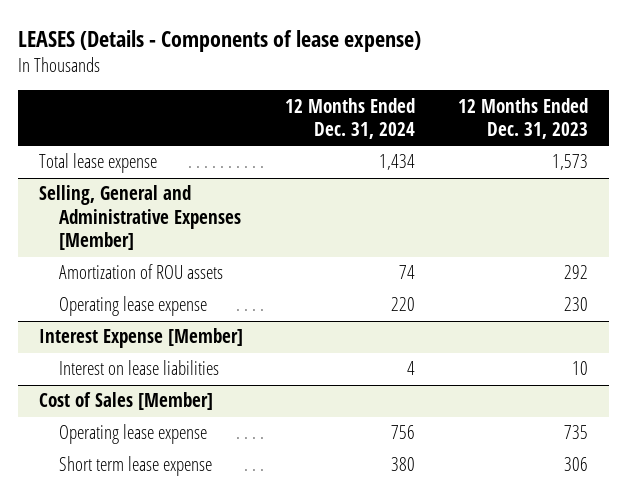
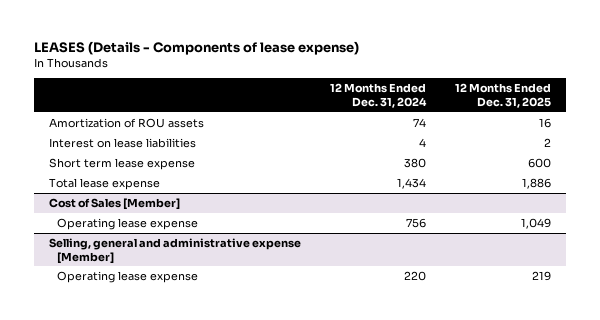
[457,97,588,140] 12 Months Ended Dec. 31, 2023 -> none
none -> [455,83,552,108] 12 Months Ended Dec. 31, 2025
[39,185,242,251] Selling, General and Administrative Expenses [Member] -> none
[59,296,208,317] Operating lease expense -> none
[39,328,244,349] Interest Expense [Member] -> none
none -> [49,157,196,170] Short term lease expense
[39,153,158,174] Total lease expense -> [49,177,161,190] Total lease expense
[59,456,213,477] Short term lease expense -> none
none -> [49,237,302,264] Selling, general and administrative expense [Member]
none -> [57,270,199,283] Operating lease expense

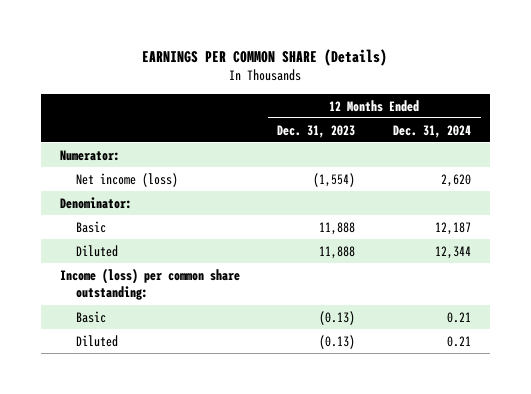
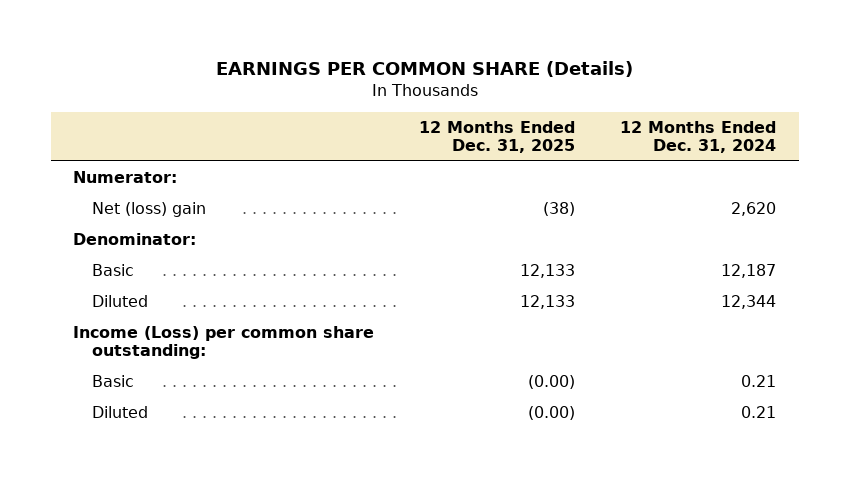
[277,124,356,138] Dec. 31, 2023 -> none
none -> [419,120,576,154] 12 Months Ended Dec. 31, 2025
[75,172,178,187] Net income (loss) -> [91,202,206,218] Net (loss) gain
[59,267,240,301] Income (loss) per common share outstanding: -> [73,326,375,360] Income (Loss) per common share outstanding:

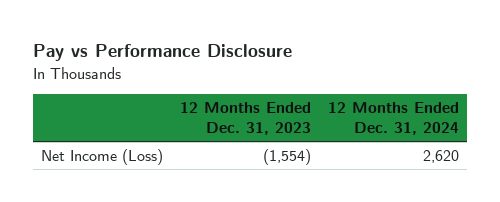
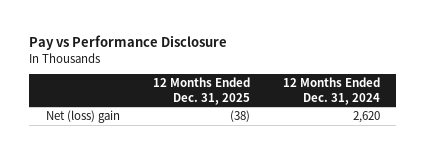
[179,102,311,136] 12 Months Ended Dec. 31, 2023 -> none
none -> [152,77,250,105] 12 Months Ended Dec. 31, 2025
[41,148,164,165] Net Income (Loss) -> [45,110,120,124] Net (loss) gain

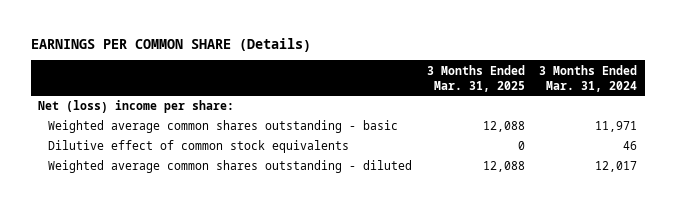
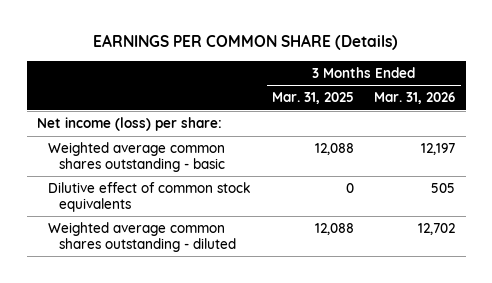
[539,64,638,92] 3 Months Ended Mar. 31, 2024 -> none
none -> [374,92,456,105] Mar. 31, 2026
[37,100,234,114] Net (loss) income per share: -> [37,116,223,131] Net income (loss) per share:

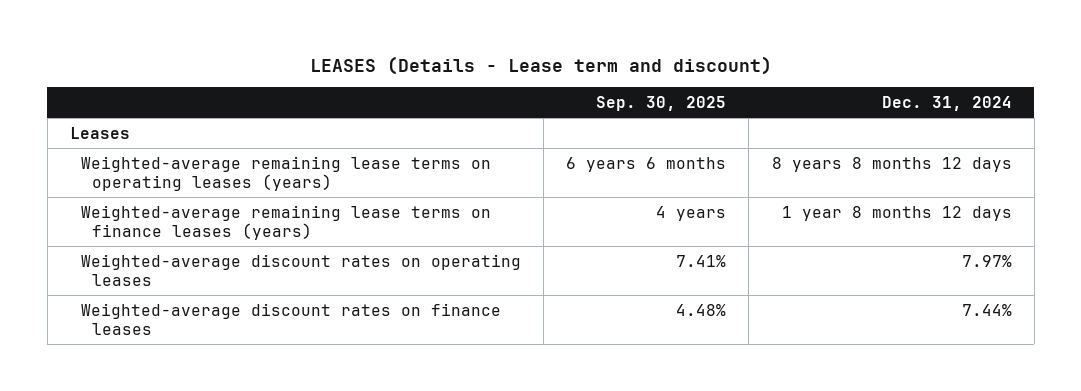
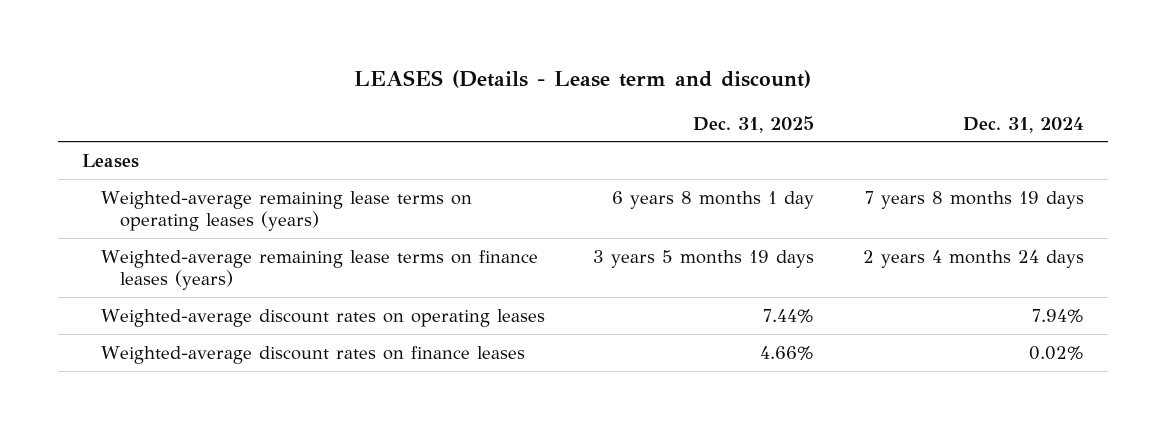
[596,95,727,111] Sep. 30, 2025 -> none
none -> [693,115,815,133] Dec. 31, 2025
[771,156,1012,172] 8 years 8 months 12 days -> [864,190,1084,209] 7 years 8 months 19 days
[781,205,1012,221] 1 year 8 months 12 days -> [862,249,1084,268] 2 years 4 months 24 days
[961,254,1012,267] 7.97% -> [1031,308,1084,323] 7.94%
[961,303,1012,316] 7.44% -> [1028,345,1084,360] 0.02%

